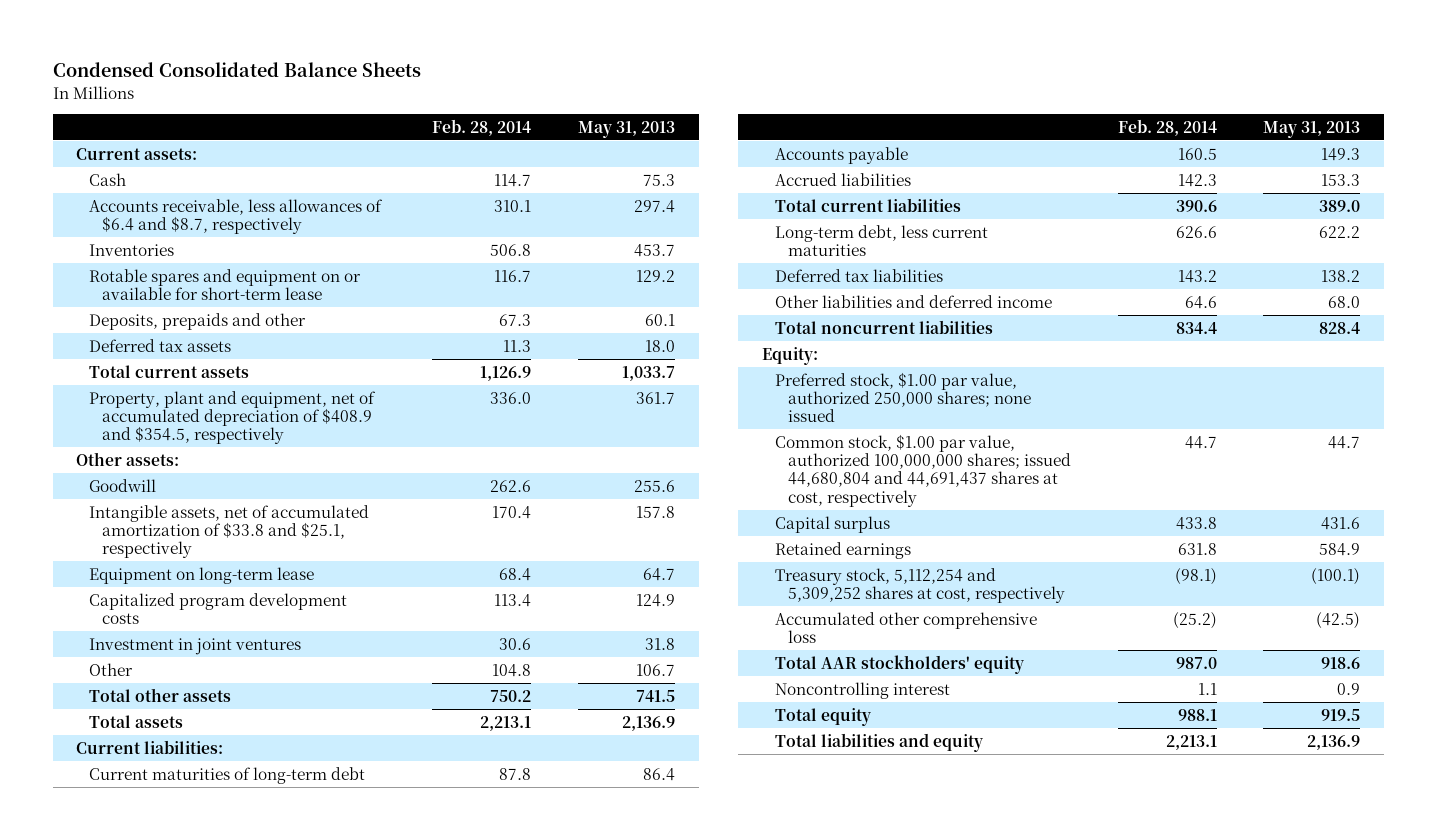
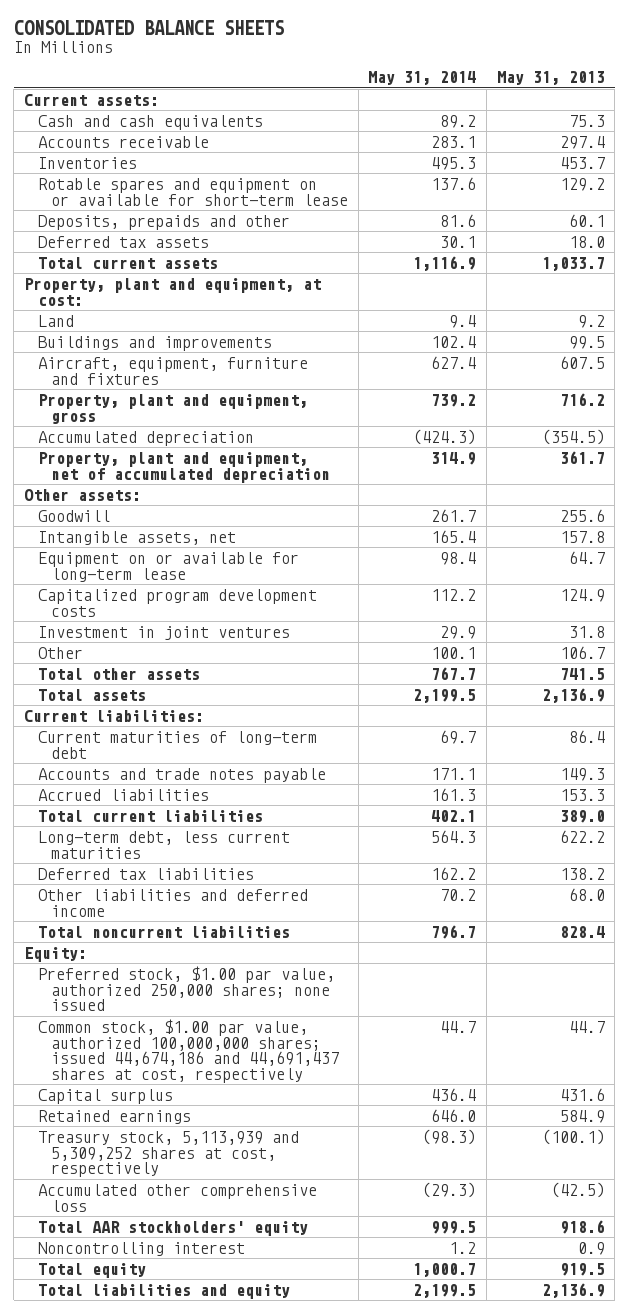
[52,62,421,78] Condensed Consolidated Balance Sheets -> [13,19,284,35] CONSOLIDATED BALANCE SHEETS
[432,118,532,136] Feb. 28, 2014 -> none
none -> [368,71,477,86] May 31, 2014
[89,172,127,186] Cash -> [37,114,263,130] Cash and cash equivalents
[89,198,384,234] Accounts receivable, less allowances of $6.4 and $8.7, respectively -> [37,135,209,148] Accounts receivable
none -> [24,277,322,306] Property, plant and equipment, at cost:
none -> [37,314,74,327] Land
none -> [37,335,272,351] Buildings and improvements
none -> [37,356,308,385] Aircraft, equipment, furniture and fixtures
none -> [37,393,308,424] Property, plant and equipment, gross
none -> [37,430,254,446] Accumulated depreciation
[89,390,377,445] Property, plant and equipment, net of accumulated depreciation of $408.9 and $354.5, respectively -> [37,451,331,483] Property, plant and equipment, net of accumulated depreciation
[89,504,370,559] Intangible assets, net of accumulated amortization of $33.8 and $25.1, respectively -> [37,530,236,545] Intangible assets, net
[89,566,315,584] Equipment on long-term lease -> [37,551,299,582] Equipment on or available for long-term lease
[774,146,908,164] Accounts payable -> [37,767,326,783] Accounts and trade notes payable
[774,433,1071,507] Common stock, $1.00 par value, authorized 100,000,000 shares; issued 44,680,804 and 44,691,437 shares at cost, respectively -> [37,1018,340,1084] Common stock, $1.00 par value, authorized 100,000,000 shares; issued 44,674,186 and 44,691,437 shares at cost, respectively
[774,567,1065,603] Treasury stock, 5,112,254 and 5,309,252 shares at cost, respectively -> [37,1130,299,1178] Treasury stock, 5,113,939 and 5,309,252 shares at cost, respectively

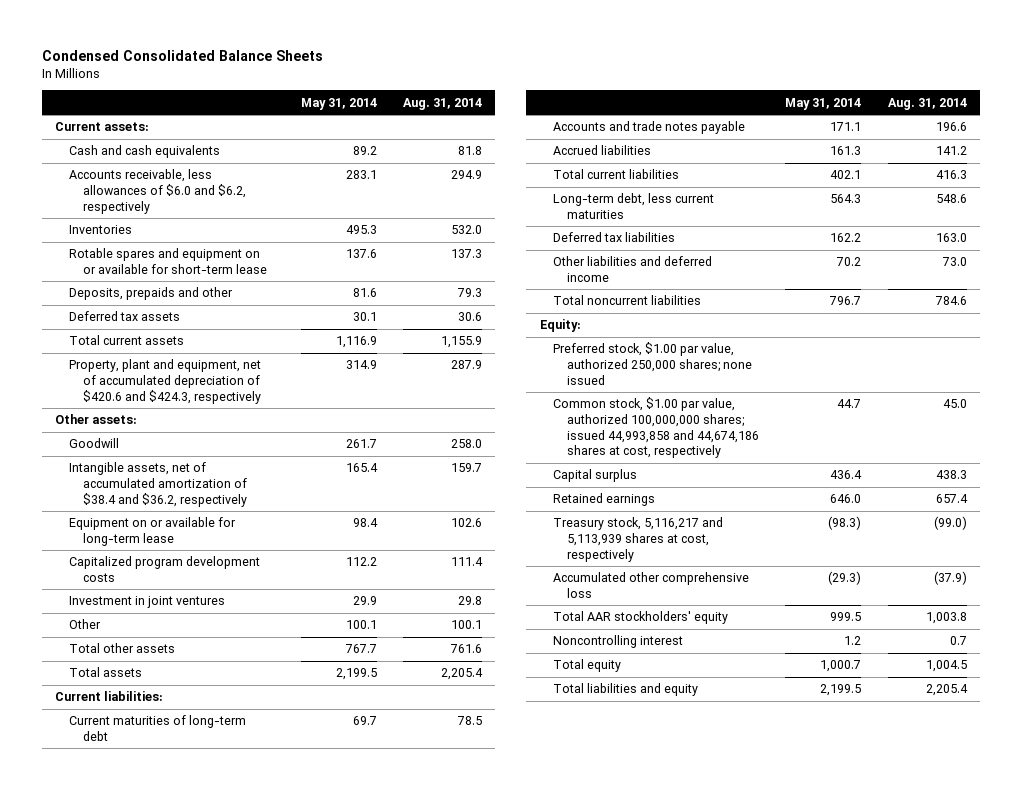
[13,19,284,35] CONSOLIDATED BALANCE SHEETS -> [42,50,324,62] Condensed Consolidated Balance Sheets
[496,71,605,86] May 31, 2013 -> none
none -> [403,97,483,110] Aug. 31, 2014
[37,135,209,148] Accounts receivable -> [69,169,246,214] Accounts receivable, less allowances of $6.0 and $6.2, respectively
[24,277,322,306] Property, plant and equipment, at cost: -> none
[37,314,74,327] Land -> none
[37,335,272,351] Buildings and improvements -> none
[37,356,308,385] Aircraft, equipment, furniture and fixtures -> none
[37,393,308,424] Property, plant and equipment, gross -> none
[37,430,254,446] Accumulated depreciation -> none
[37,451,331,483] Property, plant and equipment, net of accumulated depreciation -> [69,359,262,404] Property, plant and equipment, net of accumulated depreciation of $420.6 and $424.3, respectively
[37,530,236,545] Intangible assets, net -> [69,462,247,507] Intangible assets, net of accumulated amortization of $38.4 and $36.2, respectively
[37,1018,340,1084] Common stock, $1.00 par value, authorized 100,000,000 shares; issued 44,674,186 and 44,691,437 shares at cost, respectively -> [553,397,760,459] Common stock, $1.00 par value, authorized 100,000,000 shares; issued 44,993,858 and 44,674,186 shares at cost, respectively
[37,1130,299,1178] Treasury stock, 5,113,939 and 5,309,252 shares at cost, respectively -> [553,517,724,562] Treasury stock, 5,116,217 and 5,113,939 shares at cost, respectively

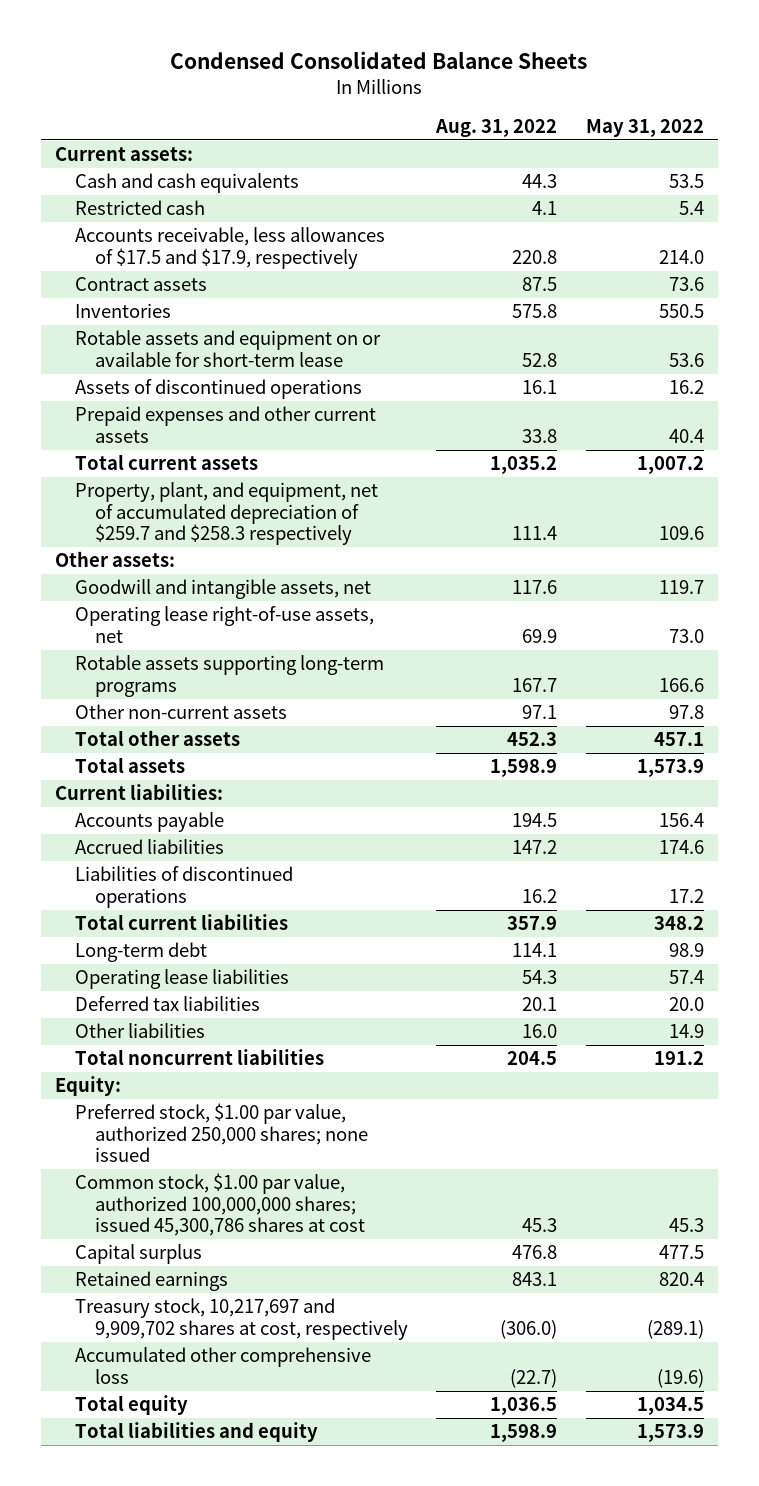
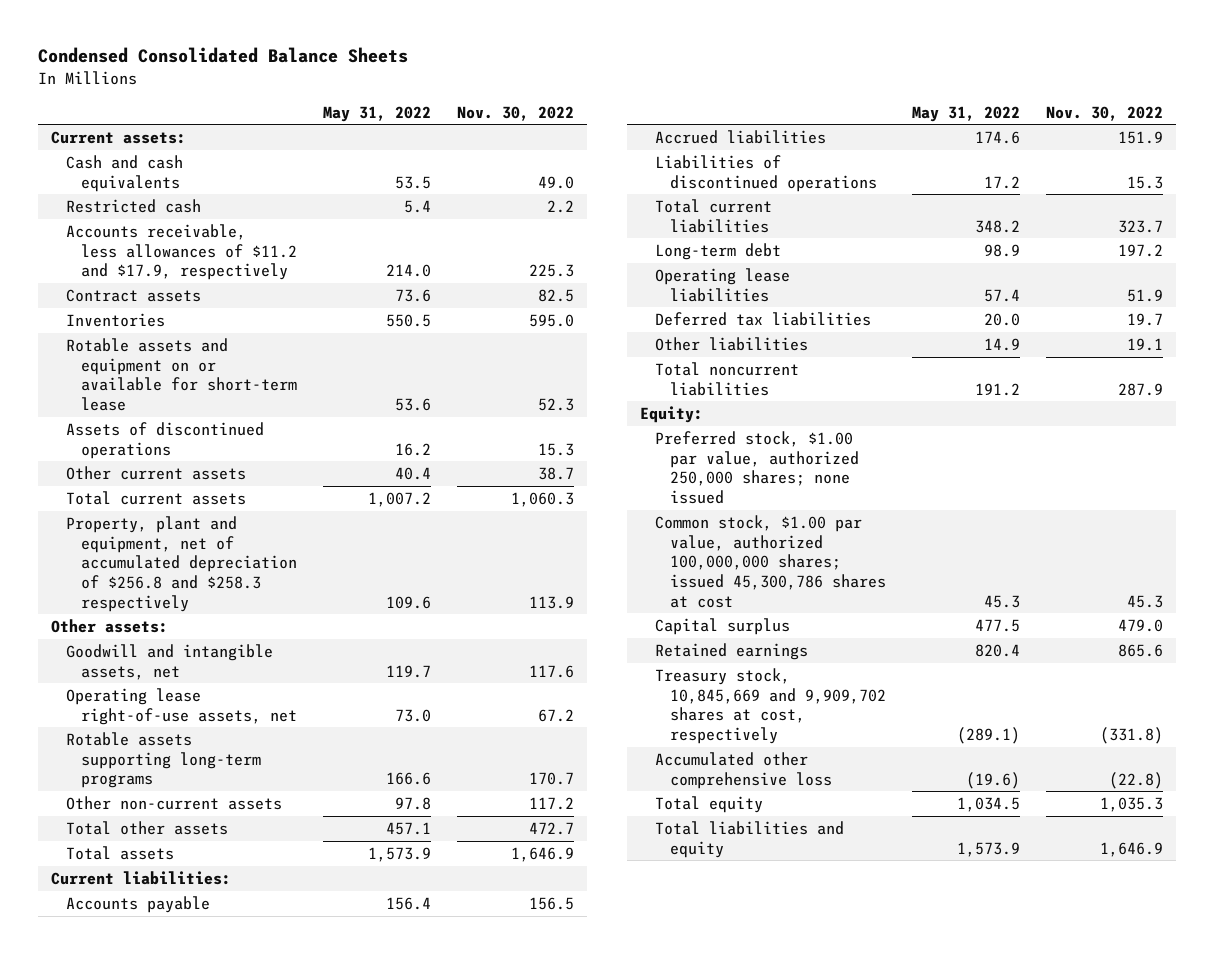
[435,118,558,137] Aug. 31, 2022 -> none
none -> [457,105,575,121] Nov. 30, 2022
[75,227,386,269] Accounts receivable, less allowances of $17.5 and $17.9, respectively -> [65,223,298,281] Accounts receivable, less allowances of $11.2 and $17.9, respectively
[75,406,377,443] Prepaid expenses and other current assets -> [65,465,246,480] Other current assets
[75,482,379,545] Property, plant, and equipment, net of accumulated depreciation of $259.7 and $258.3 respectively -> [65,515,298,612] Property, plant and equipment, net of accumulated depreciation of $256.8 and $258.3 respectively
[75,1298,409,1340] Treasury stock, 10,217,697 and 9,909,702 shares at cost, respectively -> [654,667,887,744] Treasury stock, 10,845,669 and 9,909,702 shares at cost, respectively

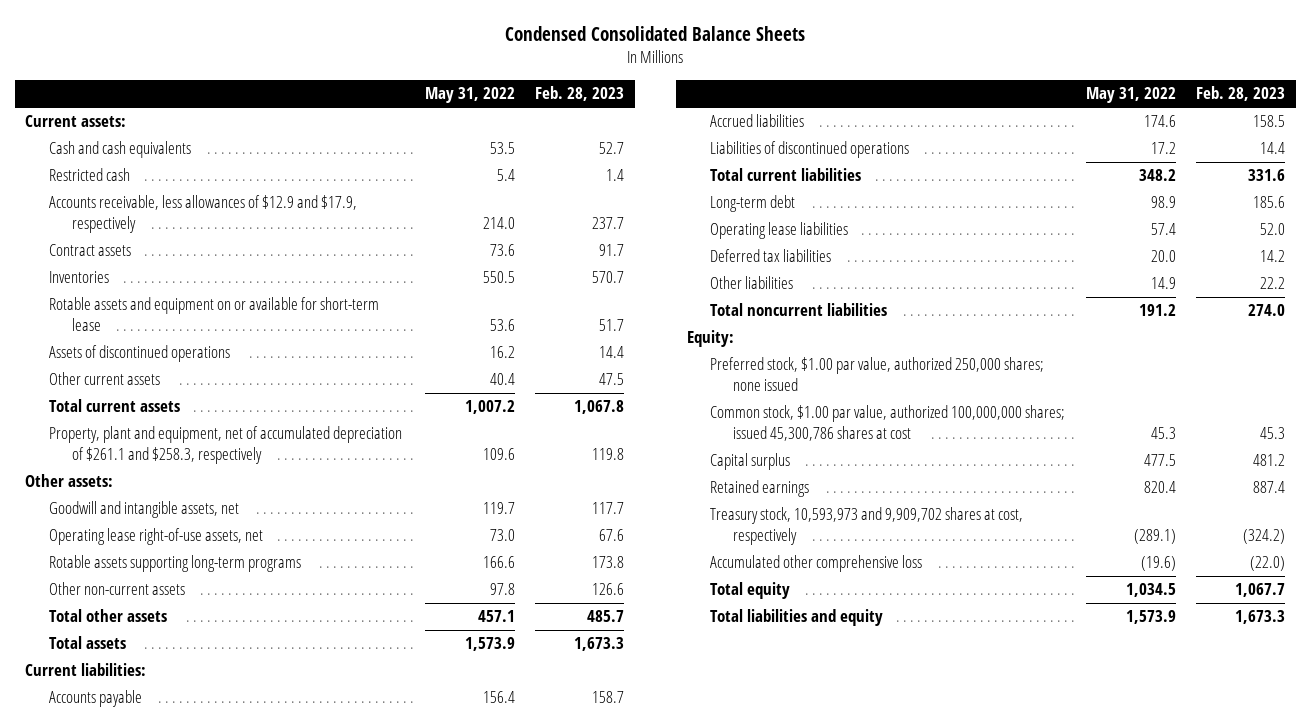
[457,105,575,121] Nov. 30, 2022 -> none
none -> [535,86,625,102] Feb. 28, 2023
[65,223,298,281] Accounts receivable, less allowances of $11.2 and $17.9, respectively -> [48,195,357,234] Accounts receivable, less allowances of $12.9 and $17.9, respectively
[65,515,298,612] Property, plant and equipment, net of accumulated depreciation of $256.8 and $258.3 respectively -> [48,426,402,465] Property, plant and equipment, net of accumulated depreciation of $261.1 and $258.3, respectively
[654,667,887,744] Treasury stock, 10,845,669 and 9,909,702 shares at cost, respectively -> [709,507,1023,546] Treasury stock, 10,593,973 and 9,909,702 shares at cost, respectively

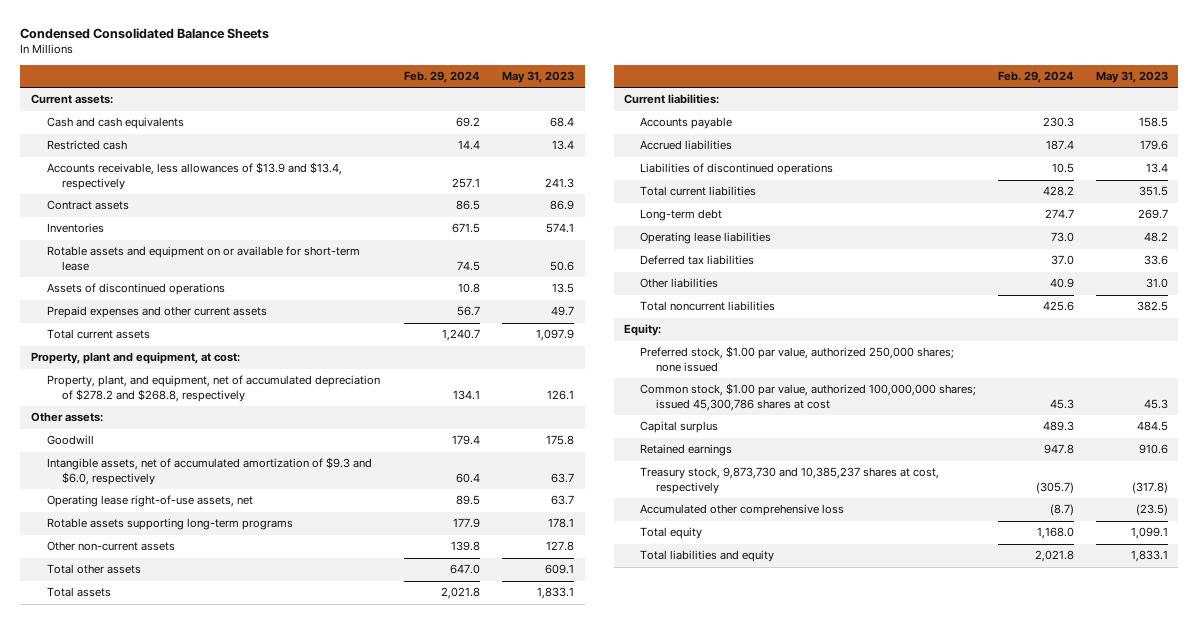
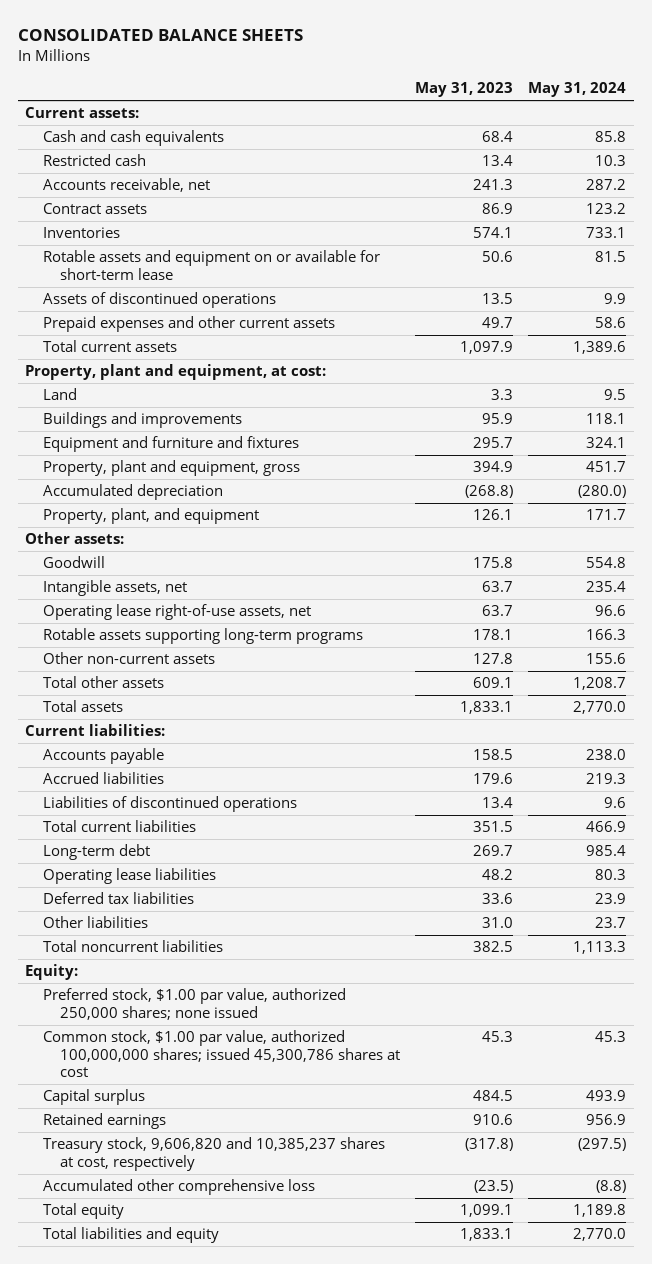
[20,27,270,39] Condensed Consolidated Balance Sheets -> [17,28,303,41] CONSOLIDATED BALANCE SHEETS
[404,71,481,84] Feb. 29, 2024 -> none
none -> [528,82,627,98] May 31, 2024
[46,162,342,191] Accounts receivable, less allowances of $13.9 and $13.4, respectively -> [42,178,210,193] Accounts receivable, net
none -> [42,388,77,401] Land
none -> [42,412,242,429] Buildings and improvements
none -> [42,436,299,453] Equipment and furniture and fixtures
none -> [42,460,300,477] Property, plant and equipment, gross
none -> [42,484,223,501] Accumulated depreciation
[46,375,380,403] Property, plant, and equipment, net of accumulated depreciation of $278.2 and $268.8, respectively -> [42,508,259,525] Property, plant, and equipment
[46,457,372,486] Intangible assets, net of accumulated amortization of $9.3 and $6.0, respectively -> [42,580,187,597] Intangible assets, net
[640,467,940,495] Treasury stock, 9,873,730 and 10,385,237 shares at cost, respectively -> [42,1137,385,1171] Treasury stock, 9,606,820 and 10,385,237 shares at cost, respectively

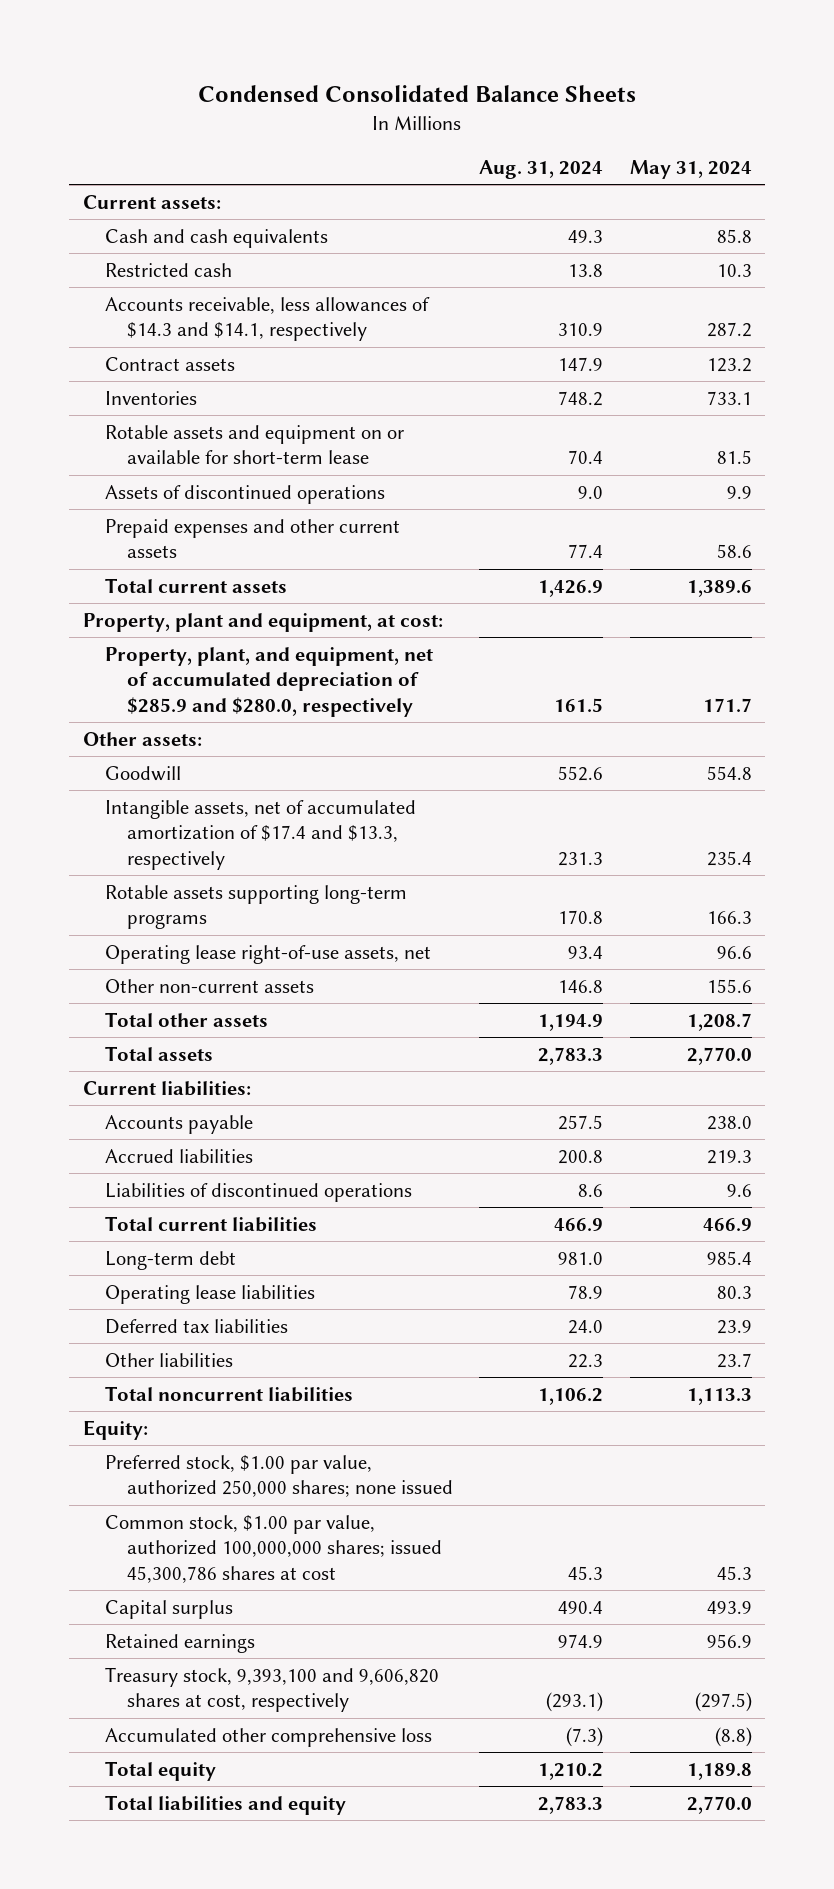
[17,28,303,41] CONSOLIDATED BALANCE SHEETS -> [198,84,637,102] Condensed Consolidated Balance Sheets
[415,82,514,98] May 31, 2023 -> none
none -> [479,160,604,180] Aug. 31, 2024
[42,178,210,193] Accounts receivable, net -> [104,296,430,342] Accounts receivable, less allowances of $14.3 and $14.1, respectively
[42,388,77,401] Land -> none
[42,412,242,429] Buildings and improvements -> none
[42,436,299,453] Equipment and furniture and fixtures -> none
[42,460,300,477] Property, plant and equipment, gross -> none
[42,484,223,501] Accumulated depreciation -> none
[42,508,259,525] Property, plant, and equipment -> [104,646,433,717] Property, plant, and equipment, net of accumulated depreciation of $285.9 and $280.0, respectively
[42,580,187,597] Intangible assets, net -> [104,799,416,870] Intangible assets, net of accumulated amortization of $17.4 and $13.3, respectively
[42,604,311,621] Operating lease right-of-use assets, net -> [104,944,431,964] Operating lease right-of-use assets, net
[42,1137,385,1171] Treasury stock, 9,606,820 and 10,385,237 shares at cost, respectively -> [104,1666,439,1713] Treasury stock, 9,393,100 and 9,606,820 shares at cost, respectively

